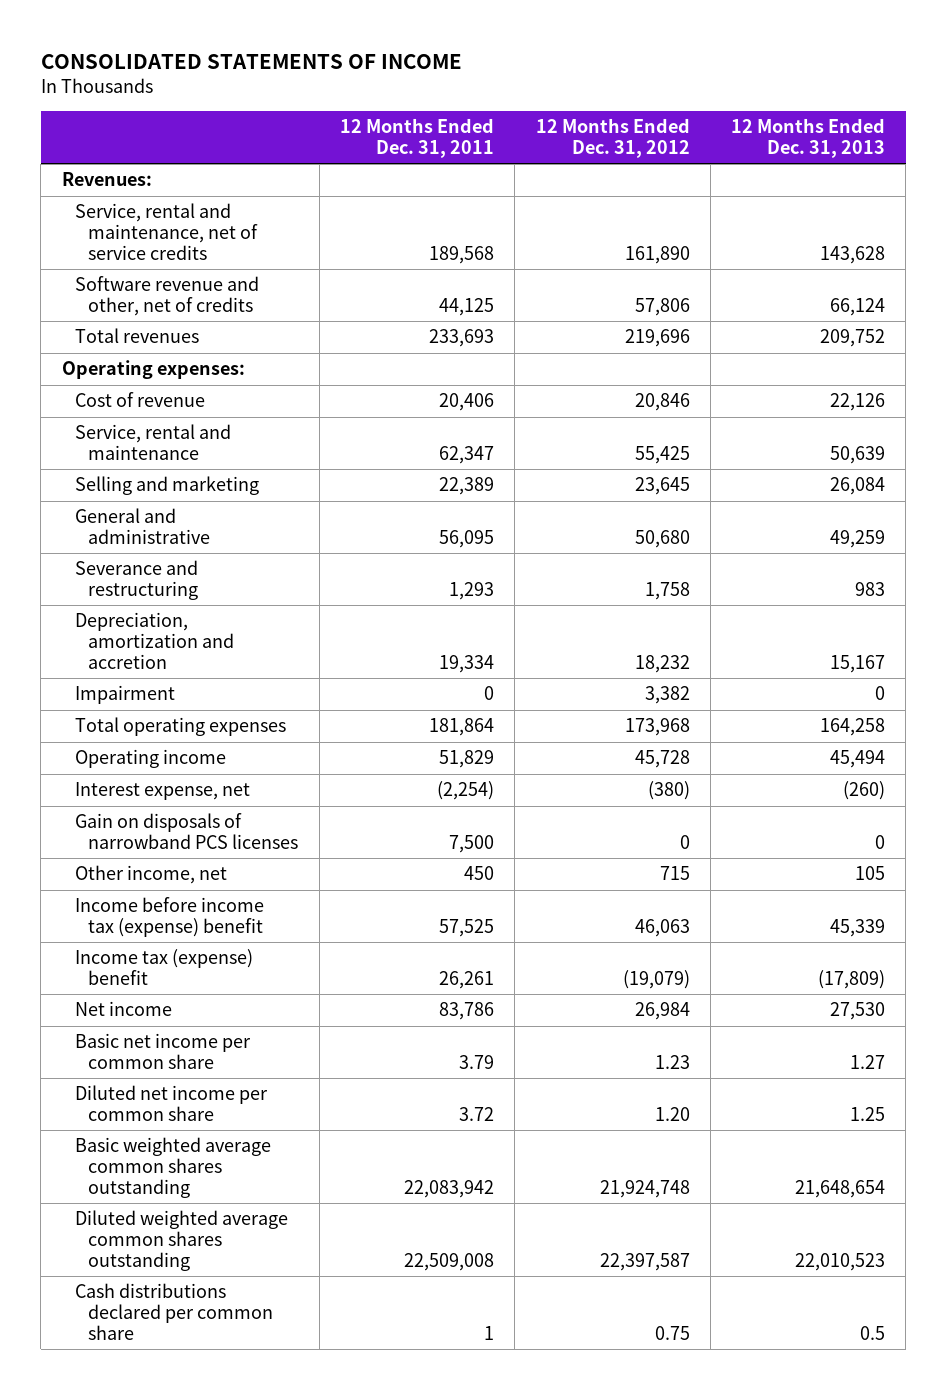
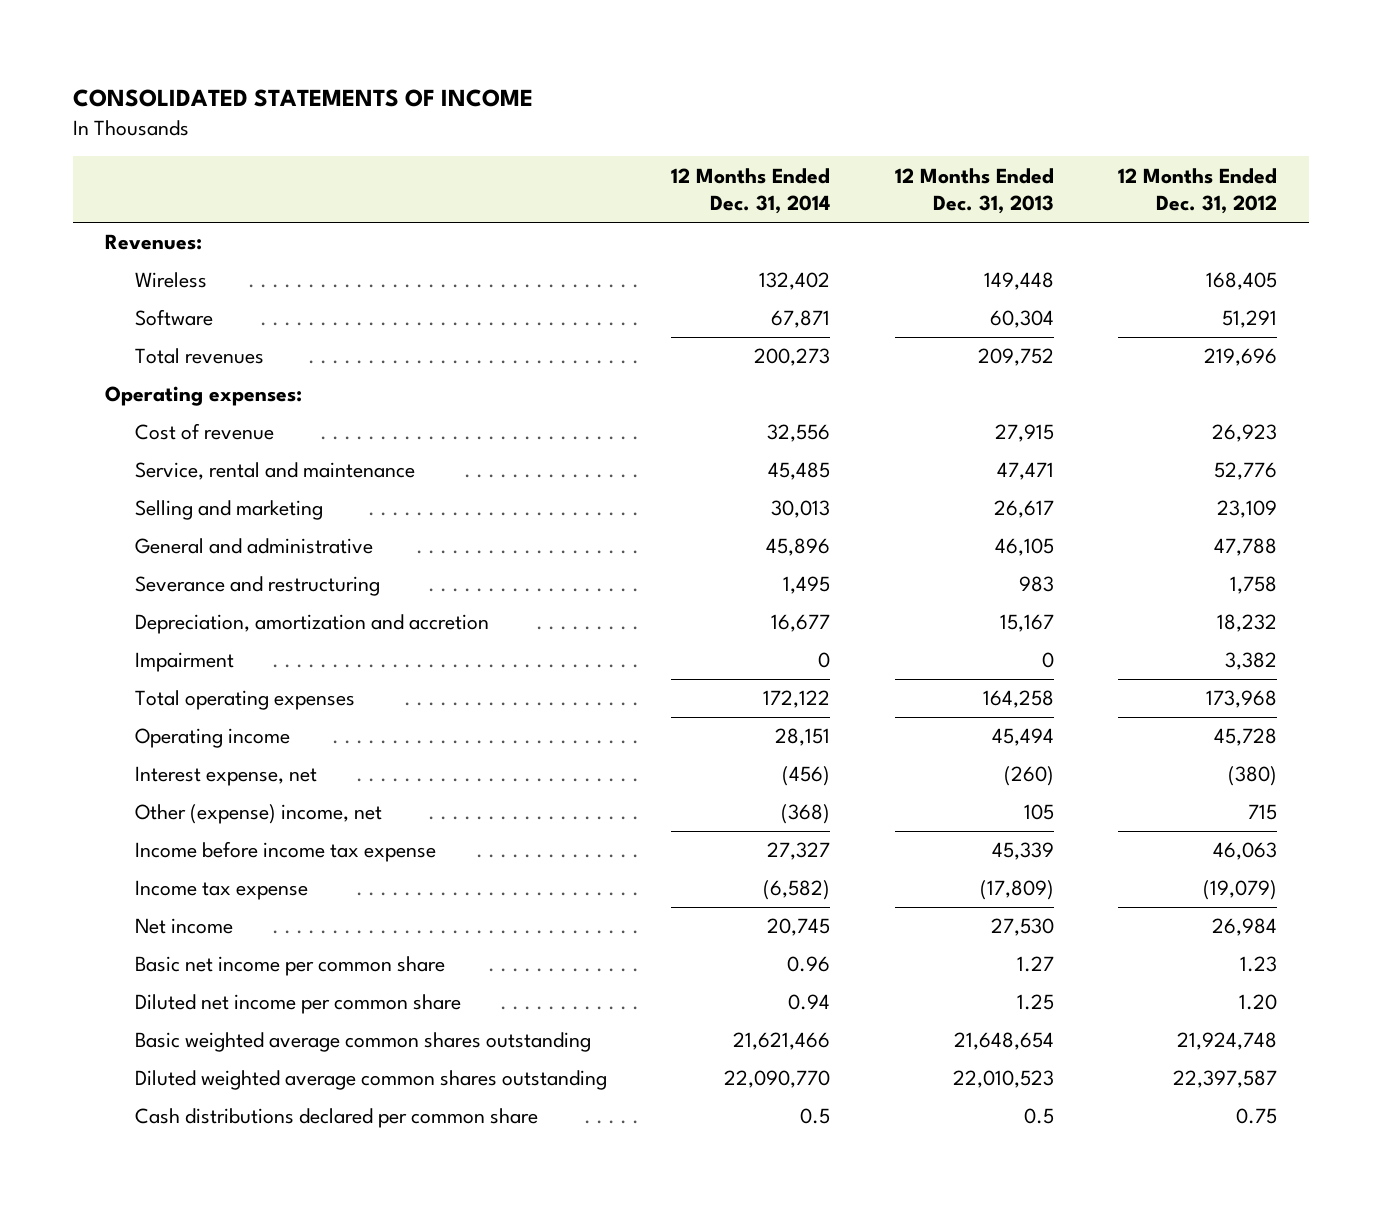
[339,118,494,159] 12 Months Ended Dec. 31, 2011 -> none
none -> [671,167,831,215] 12 Months Ended Dec. 31, 2014
[74,203,259,261] Service, rental and maintenance, net of service credits -> none
[74,276,259,317] Software revenue and other, net of credits -> none
none -> [135,272,208,289] Wireless
none -> [135,309,214,327] Software
[634,393,690,412] 20,846 -> [1211,424,1277,443] 26,923
[830,393,886,412] 22,126 -> [994,424,1054,443] 27,915
[634,446,690,465] 55,425 -> [1213,462,1277,481] 52,776
[830,446,886,465] 50,639 -> [996,462,1054,481] 47,471
[634,477,690,496] 23,645 -> [1216,500,1277,519] 23,109
[830,477,886,496] 26,084 -> [993,500,1054,519] 26,617
[634,530,690,549] 50,680 -> [1213,538,1277,557] 47,788
[830,530,886,549] 49,259 -> [994,538,1054,557] 46,105
[74,813,299,850] Gain on disposals of narrowband PCS licenses -> none
[74,865,227,885] Other income, net -> [135,804,383,825] Other (expense) income, net
[74,897,264,938] Income before income tax (expense) benefit -> [135,841,437,863] Income before income tax expense
[74,949,253,986] Income tax (expense) benefit -> [135,880,309,901] Income tax expense

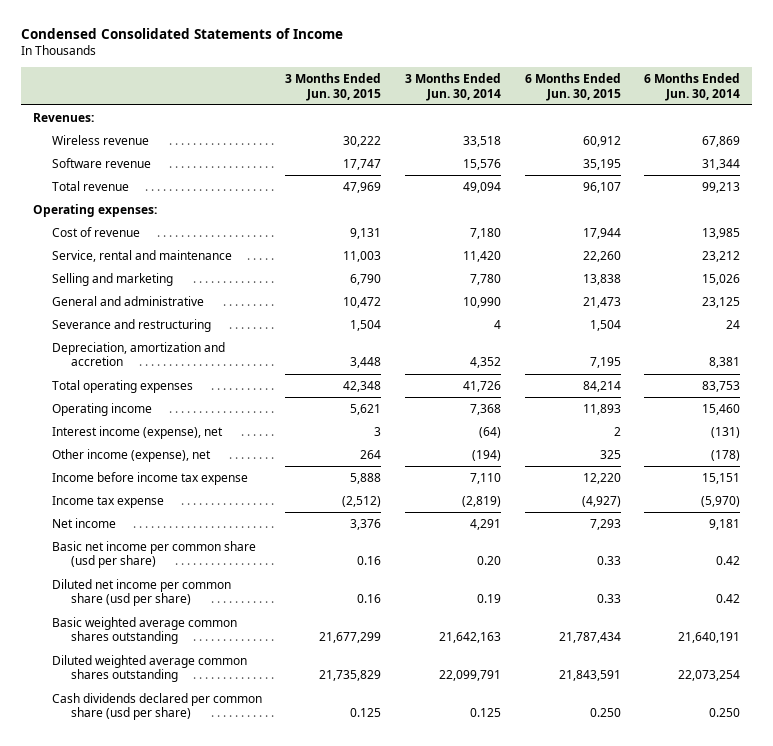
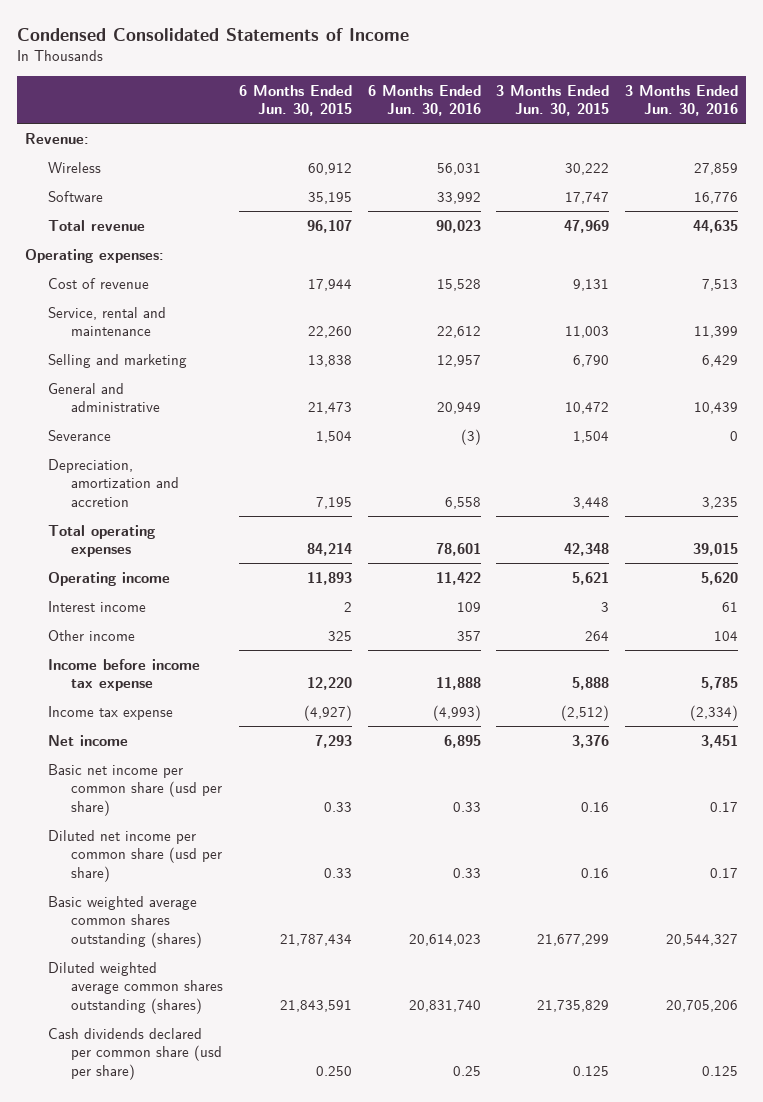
[405,73,502,101] 3 Months Ended Jun. 30, 2014 -> none
[644,73,741,101] 6 Months Ended Jun. 30, 2014 -> none
none -> [367,84,481,117] 6 Months Ended Jun. 30, 2016
none -> [624,84,738,117] 3 Months Ended Jun. 30, 2016
[32,112,94,122] Revenues: -> [25,132,90,144] Revenue:
[51,134,149,145] Wireless revenue -> [48,161,102,173] Wireless
[51,157,151,168] Software revenue -> [48,190,104,202] Software
[51,318,211,332] Severance and restructuring -> [48,429,112,441] Severance
[51,425,223,439] Interest income (expense), net -> [48,600,147,612] Interest income
[51,448,211,462] Other income (expense), net -> [48,629,136,641] Other income
[51,616,237,645] Basic weighted average common shares outstanding -> [48,895,203,948] Basic weighted average common shares outstanding (shares)
[51,654,247,683] Diluted weighted average common shares outstanding -> [48,961,224,1014] Diluted weighted average common shares outstanding (shares)

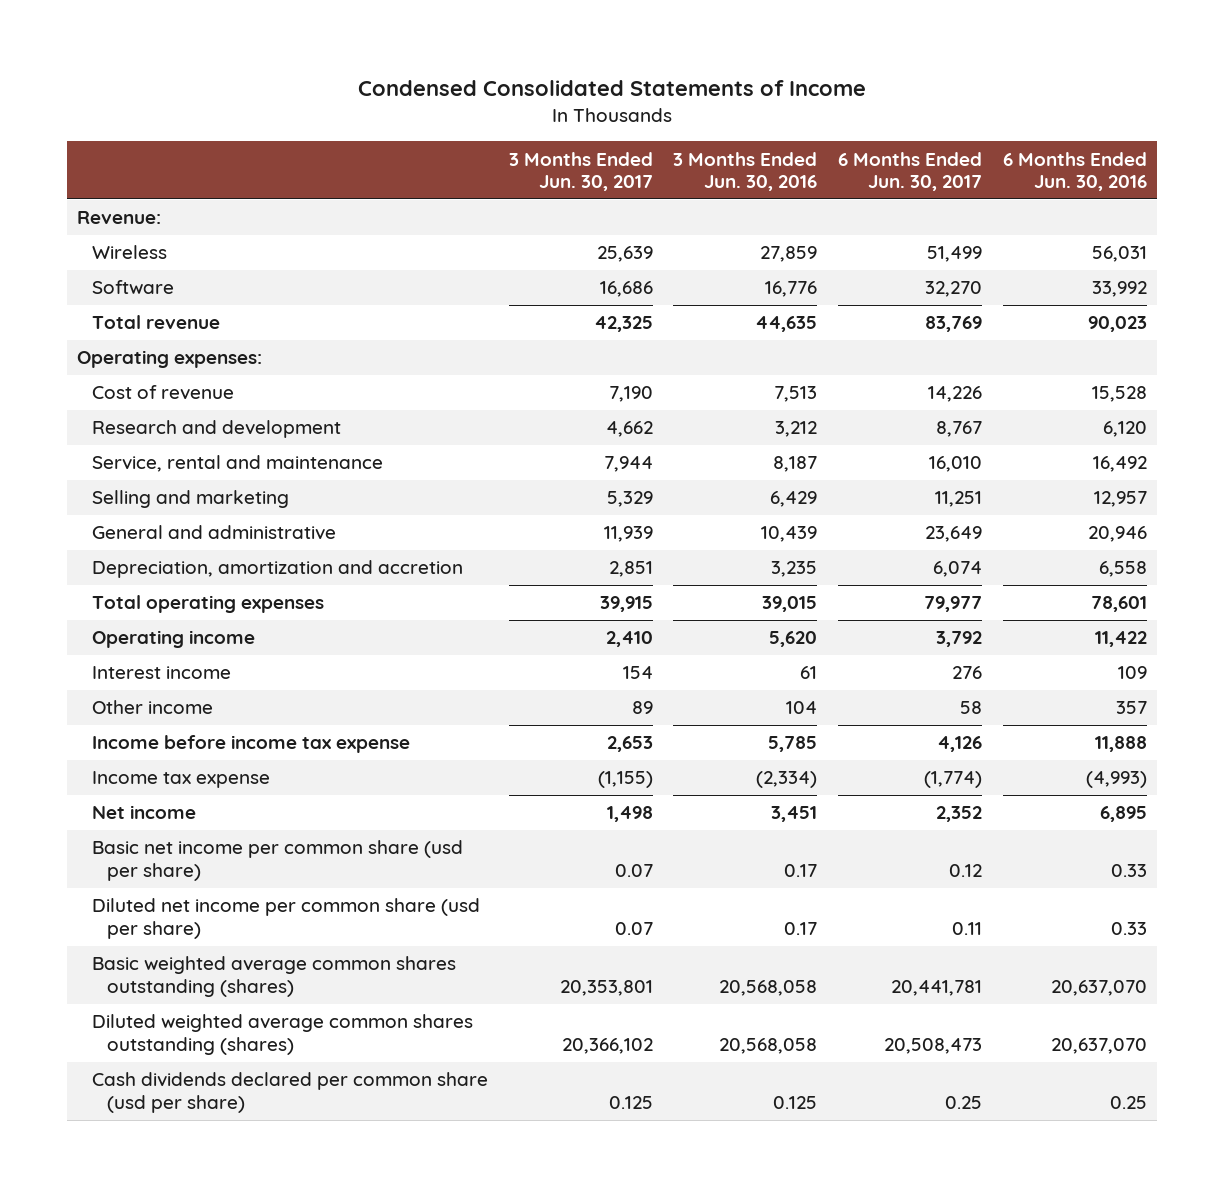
[238,84,352,117] 6 Months Ended Jun. 30, 2015 -> none
[496,84,610,117] 3 Months Ended Jun. 30, 2015 -> none
none -> [508,151,653,192] 3 Months Ended Jun. 30, 2017
none -> [838,151,983,192] 6 Months Ended Jun. 30, 2017
none -> [91,420,341,439] Research and development
[436,326,481,339] 22,612 -> [1092,456,1147,473] 16,492
[693,326,738,339] 11,399 -> [773,456,818,473] 8,187
[48,429,112,441] Severance -> none
[436,402,481,415] 20,949 -> [1087,526,1147,543] 20,946
[408,933,481,946] 20,614,023 -> [1050,979,1147,996] 20,637,070
[665,933,738,946] 20,544,327 -> [719,979,818,996] 20,568,058
[408,999,481,1012] 20,831,740 -> [1050,1037,1147,1054] 20,637,070
[665,999,738,1012] 20,705,206 -> [719,1037,818,1054] 20,568,058

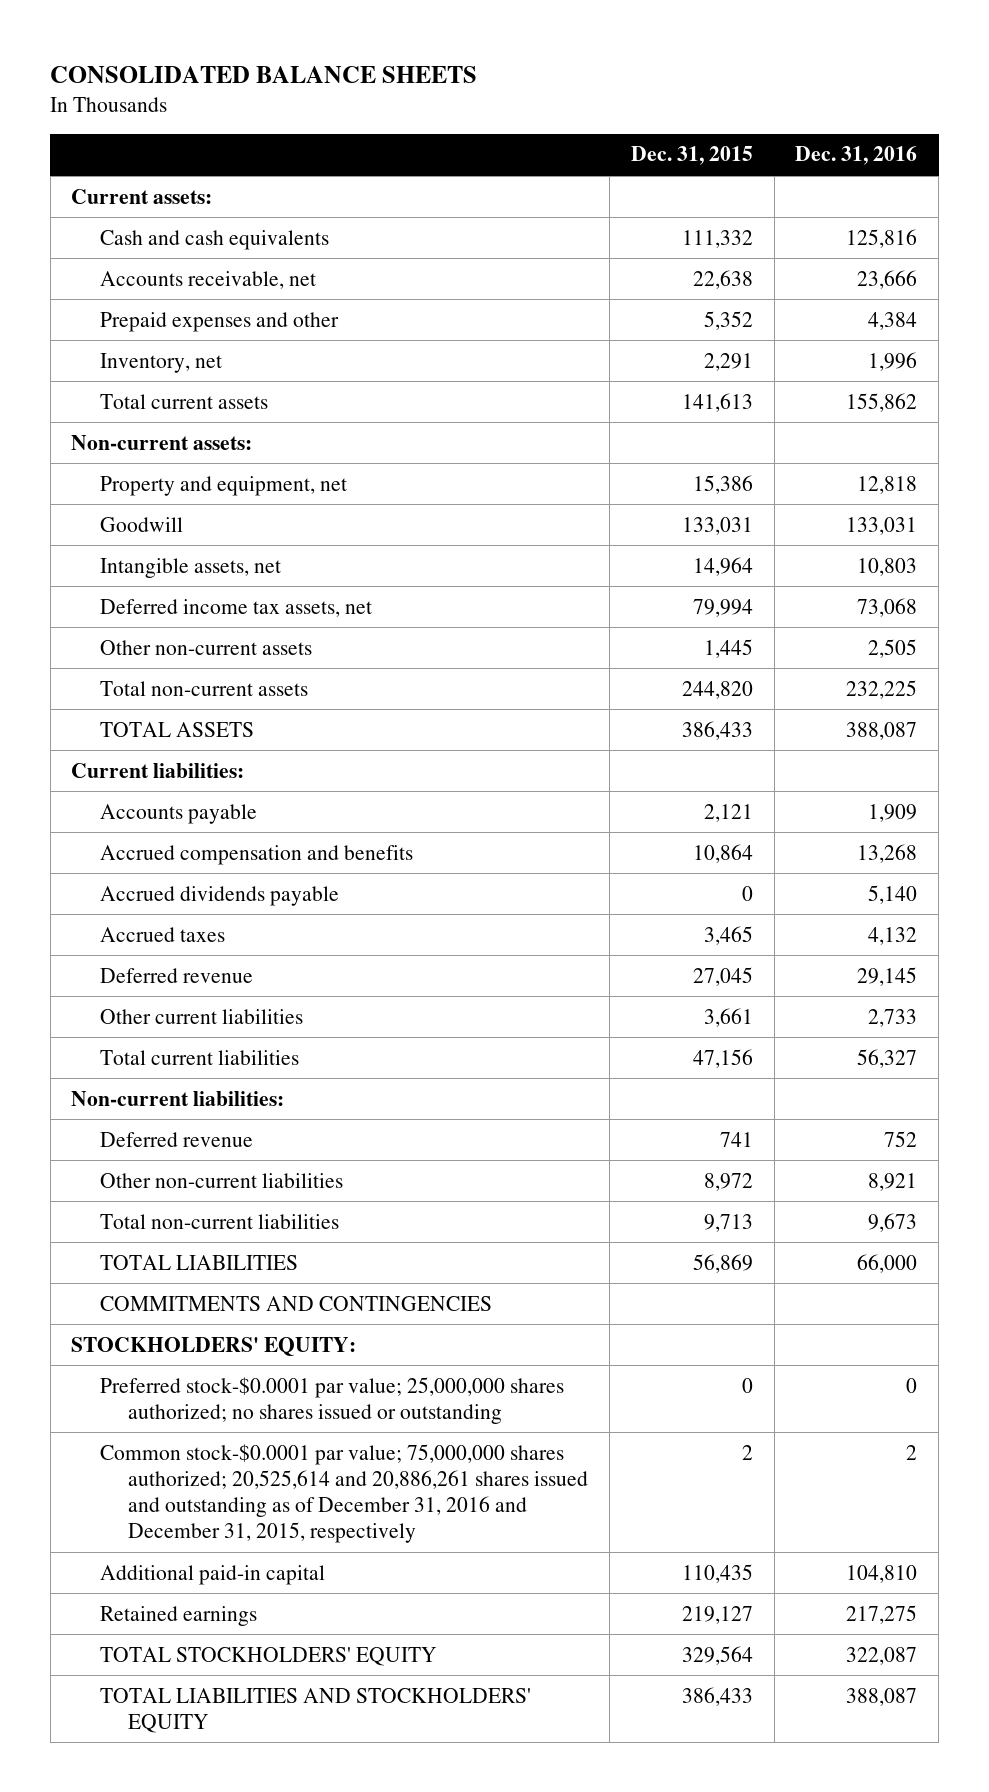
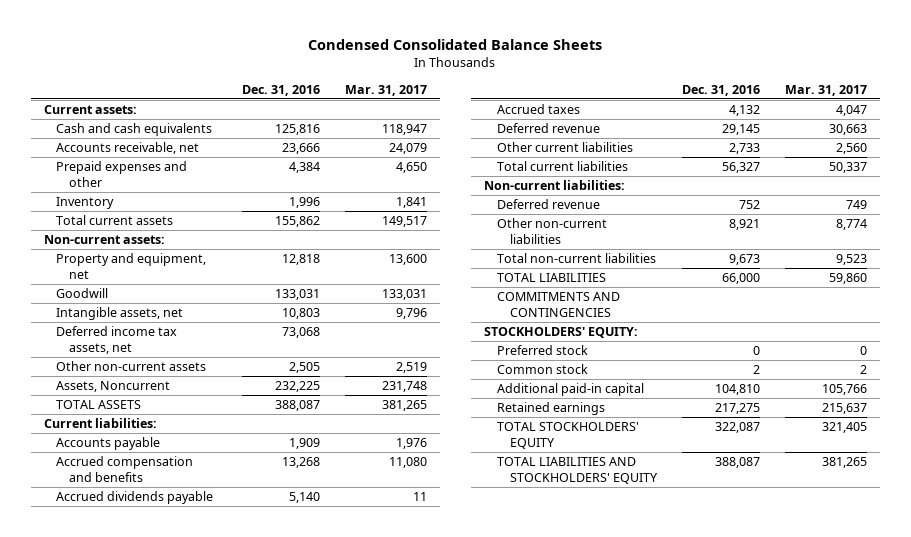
[50,66,478,84] CONSOLIDATED BALANCE SHEETS -> [308,39,603,51] Condensed Consolidated Balance Sheets
[630,146,753,166] Dec. 31, 2015 -> none
none -> [345,84,428,96] Mar. 31, 2017
[99,352,222,373] Inventory, net -> [56,197,115,210] Inventory
[99,680,308,696] Total non-current assets -> [56,381,171,393] Assets, Noncurrent
[99,1376,564,1424] Preferred stock-$0.0001 par value; 25,000,000 shares authorized; no shares issued or outstanding -> [496,345,588,356] Preferred stock
[99,1443,589,1544] Common stock-$0.0001 par value; 75,000,000 shares authorized; 20,525,614 and 20,886,261 shares issued and outstanding as of December 31, 2016 and December 31, 2015, respectively -> [496,364,588,375] Common stock

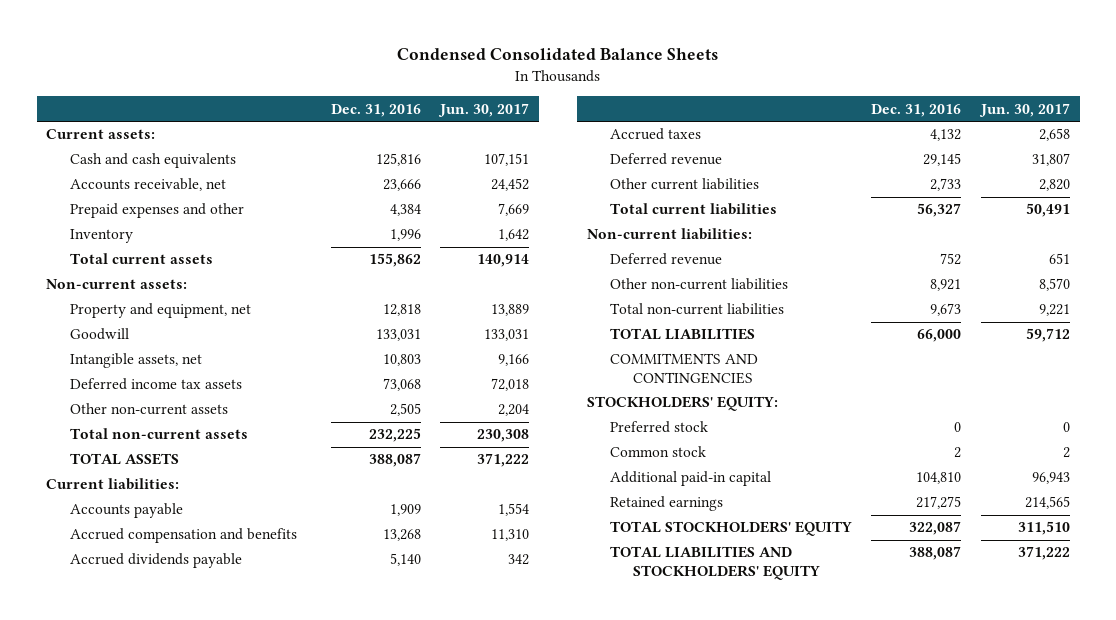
[345,84,428,96] Mar. 31, 2017 -> none
none -> [438,102,530,117] Jun. 30, 2017
[56,326,178,354] Deferred income tax assets, net -> [69,378,242,391] Deferred income tax assets
[56,381,171,393] Assets, Noncurrent -> [69,428,248,440] Total non-current assets

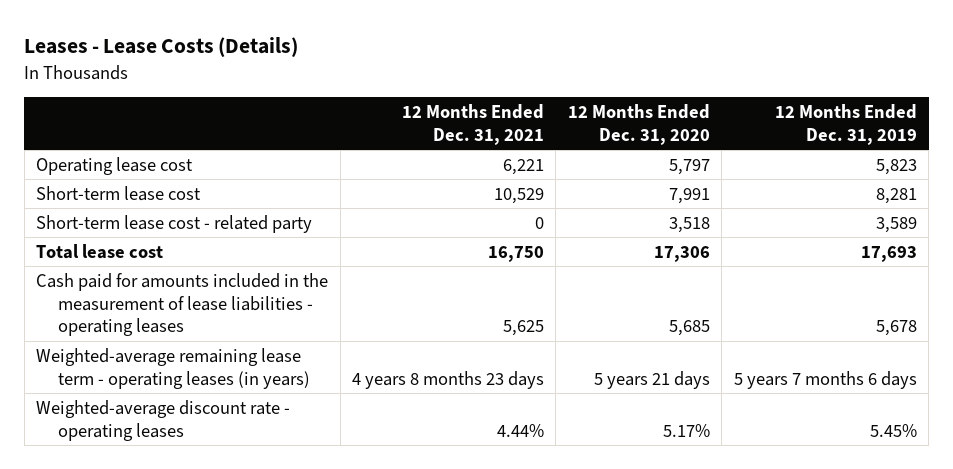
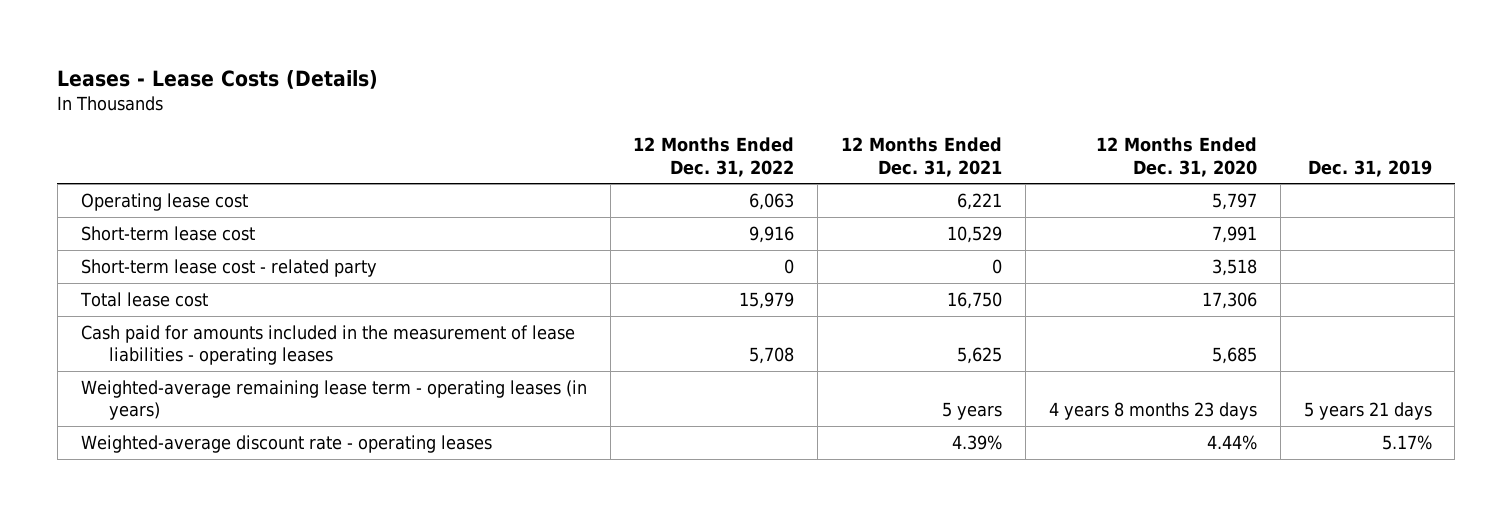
[774,104,917,145] 12 Months Ended Dec. 31, 2019 -> none
none -> [633,137,795,177] 12 Months Ended Dec. 31, 2022
none -> [1307,159,1432,177] Dec. 31, 2019
[351,370,544,389] 4 years 8 months 23 days -> [942,402,1003,421] 5 years
[593,370,710,389] 5 years 21 days -> [1048,402,1257,421] 4 years 8 months 23 days
[496,423,544,437] 4.44% -> [952,435,1003,451] 4.39%
[662,423,710,437] 5.17% -> [1206,435,1257,451] 4.44%

